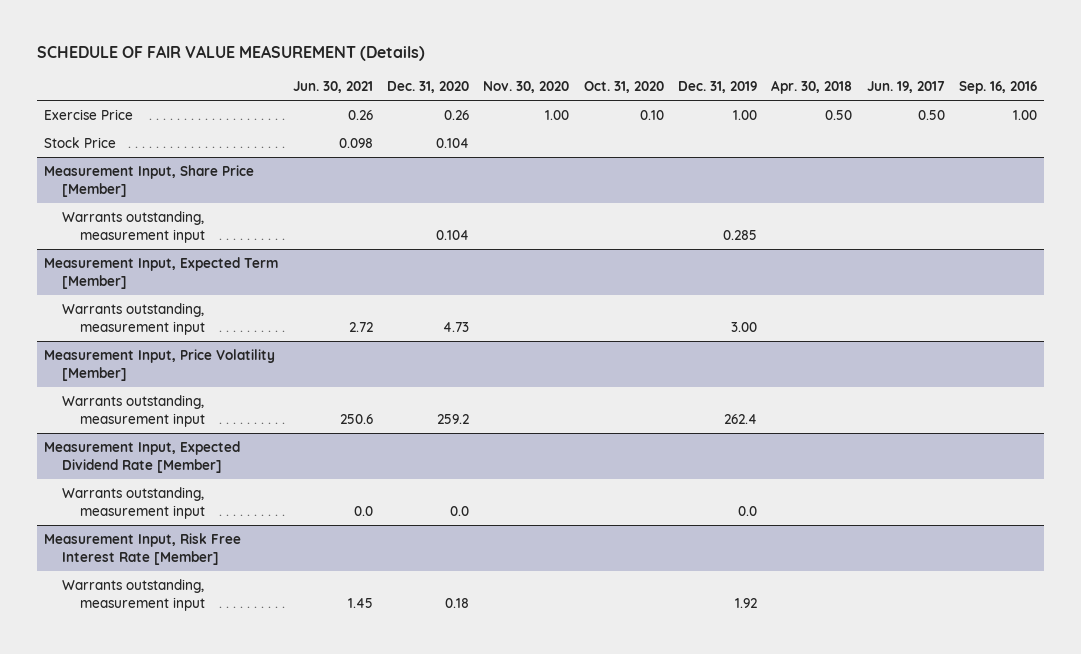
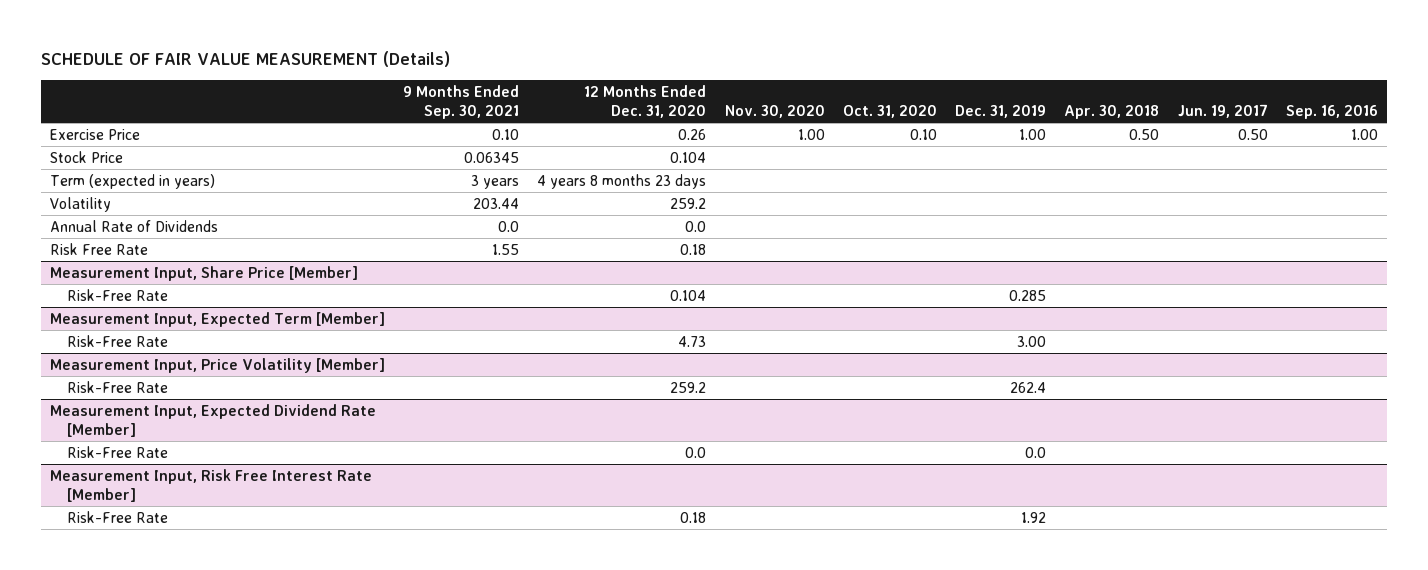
[292,81,373,94] Jun. 30, 2021 -> none
[387,81,470,94] Dec. 31, 2020 -> none
none -> [403,84,520,119] 9 Months Ended Sep. 30, 2021
none -> [584,84,707,118] 12 Months Ended Dec. 31, 2020
none -> [49,173,215,189] Term (expected in years)
none -> [49,196,111,212] Volatility
none -> [49,219,218,232] Annual Rate of Dividends
none -> [49,242,148,255] Risk Free Rate
[62,211,205,243] Warrants outstanding, measurement input -> [66,288,168,301] Risk-Free Rate
[62,303,205,335] Warrants outstanding, measurement input -> [66,334,168,347] Risk-Free Rate
[62,395,205,427] Warrants outstanding, measurement input -> [66,380,168,393] Risk-Free Rate
[62,487,205,519] Warrants outstanding, measurement input -> [66,445,168,458] Risk-Free Rate
[62,579,205,611] Warrants outstanding, measurement input -> [66,510,168,523] Risk-Free Rate

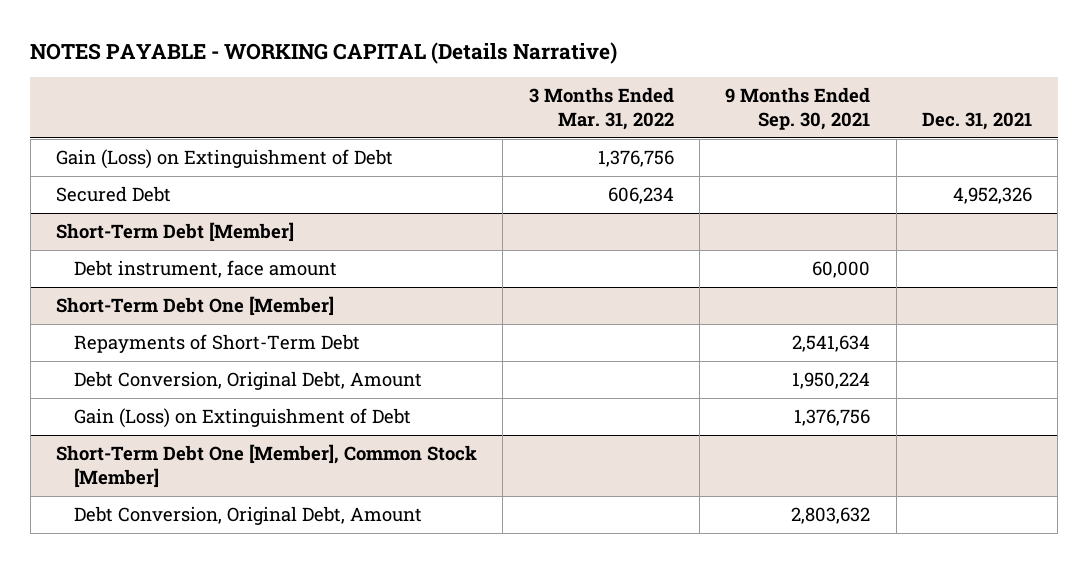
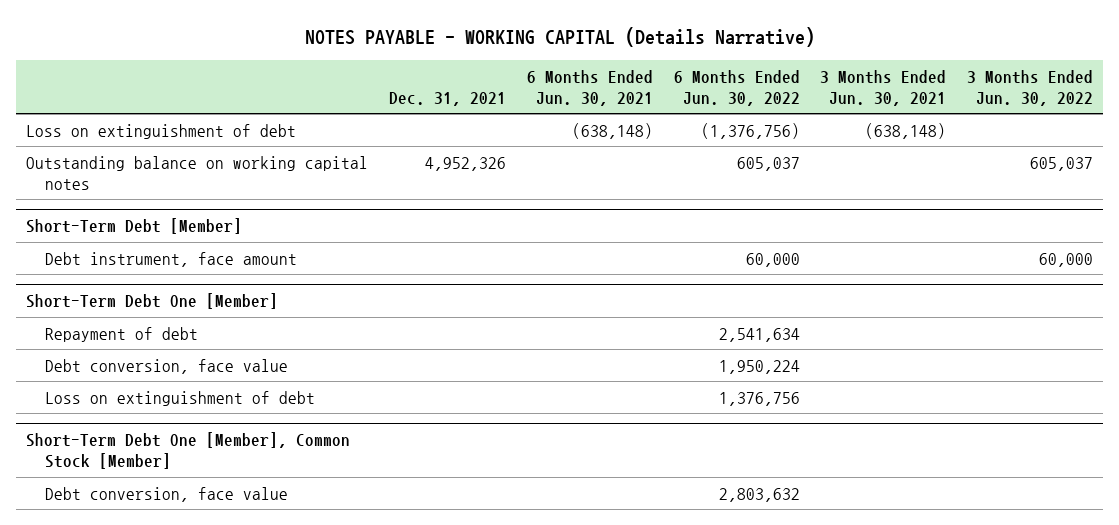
[528,87,674,130] 3 Months Ended Mar. 31, 2022 -> none
[725,87,871,130] 9 Months Ended Sep. 30, 2021 -> none
none -> [526,69,653,106] 6 Months Ended Jun. 30, 2021
none -> [673,69,800,106] 6 Months Ended Jun. 30, 2022
none -> [820,69,947,106] 3 Months Ended Jun. 30, 2021
none -> [967,69,1094,106] 3 Months Ended Jun. 30, 2022
[56,149,394,170] Gain (Loss) on Extinguishment of Debt -> [26,123,297,139] Loss on extinguishment of debt
[56,186,172,203] Secured Debt -> [26,155,369,190] Outstanding balance on working capital notes
[74,334,361,354] Repayments of Short-Term Debt -> [45,326,199,342] Repayment of debt
[74,371,423,391] Debt Conversion, Original Debt, Amount -> [45,358,289,374] Debt conversion, face value
[74,408,412,429] Gain (Loss) on Extinguishment of Debt -> [45,390,316,406] Loss on extinguishment of debt
[74,506,423,526] Debt Conversion, Original Debt, Amount -> [45,486,289,502] Debt conversion, face value

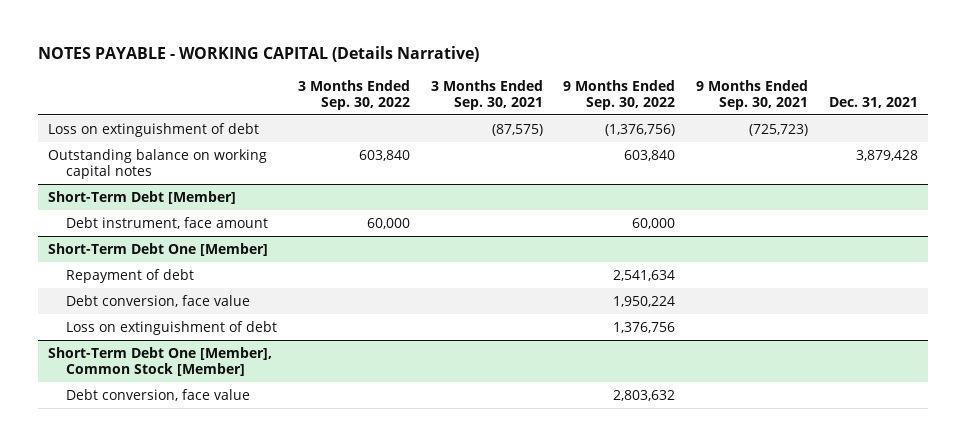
[526,69,653,106] 6 Months Ended Jun. 30, 2021 -> none
[673,69,800,106] 6 Months Ended Jun. 30, 2022 -> none
[820,69,947,106] 3 Months Ended Jun. 30, 2021 -> none
[967,69,1094,106] 3 Months Ended Jun. 30, 2022 -> none
none -> [298,79,411,110] 3 Months Ended Sep. 30, 2022
none -> [430,79,543,110] 3 Months Ended Sep. 30, 2021
none -> [563,79,676,110] 9 Months Ended Sep. 30, 2022
none -> [696,79,809,110] 9 Months Ended Sep. 30, 2021
[425,156,507,171] 4,952,326 -> [855,149,918,161] 3,879,428

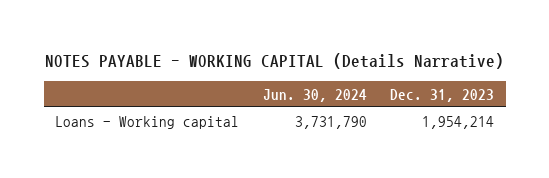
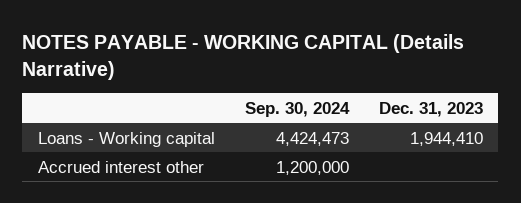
[262,88,367,102] Jun. 30, 2024 -> none
none -> [244,101,350,117] Sep. 30, 2024
[422,115,495,129] 1,954,214 -> [410,131,484,146] 1,944,410
none -> [37,160,204,173] Accrued interest other

